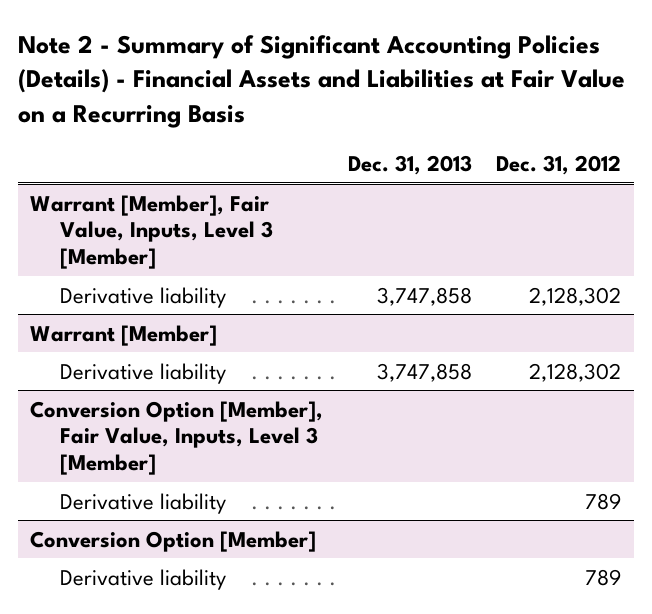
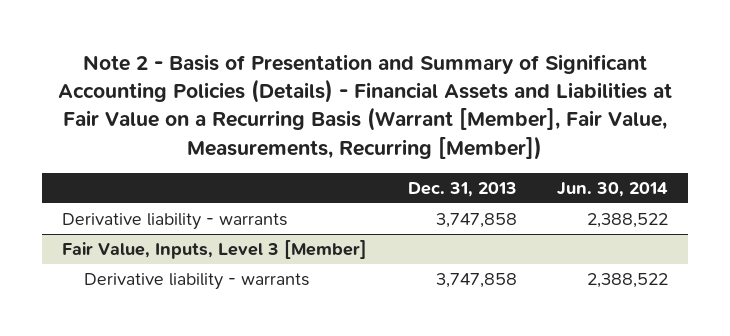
[18,34,626,128] Note 2 - Summary of Significant Accounting Policies (Details) - Financial Assets and Liabilities at Fair Value on a Recurring Basis -> [58,54,673,160] Note 2 - Basis of Presentation and Summary of Significant Accounting Policies (Details) - Financial Assets and Liabilities at Fair Value on a Recurring Basis (Warrant [Member], Fair Value, Measurements, Recurring [Member])
[496,154,622,175] Dec. 31, 2012 -> none
none -> [556,181,668,197] Jun. 30, 2014
[30,324,218,346] Warrant [Member] -> none
[60,362,227,384] Derivative liability -> none
[30,400,324,476] Conversion Option [Member], Fair Value, Inputs, Level 3 [Member] -> none
[60,492,227,514] Derivative liability -> none
[30,530,317,552] Conversion Option [Member] -> none
[60,568,227,590] Derivative liability -> none
none -> [62,213,288,231] Derivative liability - warrants
[30,194,274,270] Warrant [Member], Fair Value, Inputs, Level 3 [Member] -> [62,240,368,260] Fair Value, Inputs, Level 3 [Member]
[60,286,227,308] Derivative liability -> [83,273,309,291] Derivative liability - warrants

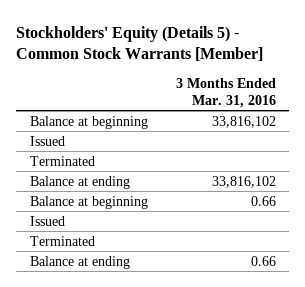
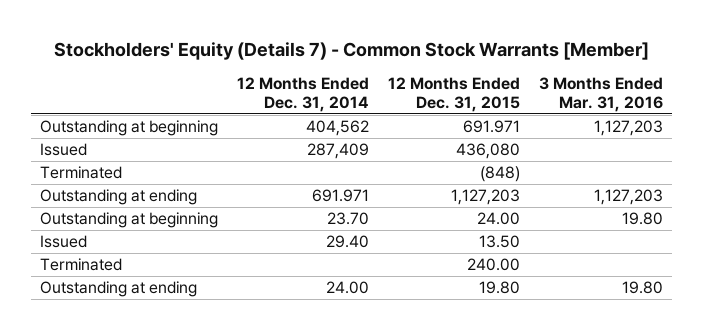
[15,25,263,62] Stockholders' Equity (Details 5) - Common Stock Warrants [Member] -> [53,41,649,60] Stockholders' Equity (Details 7) - Common Stock Warrants [Member]
none -> [237,76,370,112] 12 Months Ended Dec. 31, 2014
none -> [388,76,521,112] 12 Months Ended Dec. 31, 2015
[29,115,148,129] Balance at beginning -> [40,120,219,137] Outstanding at beginning
[211,115,276,128] 33,816,102 -> [593,120,663,137] 1,127,203
[29,175,130,189] Balance at ending -> [40,189,198,206] Outstanding at ending
[211,175,276,188] 33,816,102 -> [593,189,663,206] 1,127,203
[29,195,148,209] Balance at beginning -> [40,212,219,229] Outstanding at beginning
[250,195,276,206] 0.66 -> [621,212,663,226] 19.80
[29,255,130,269] Balance at ending -> [40,281,198,298] Outstanding at ending
[250,255,276,266] 0.66 -> [621,281,663,295] 19.80

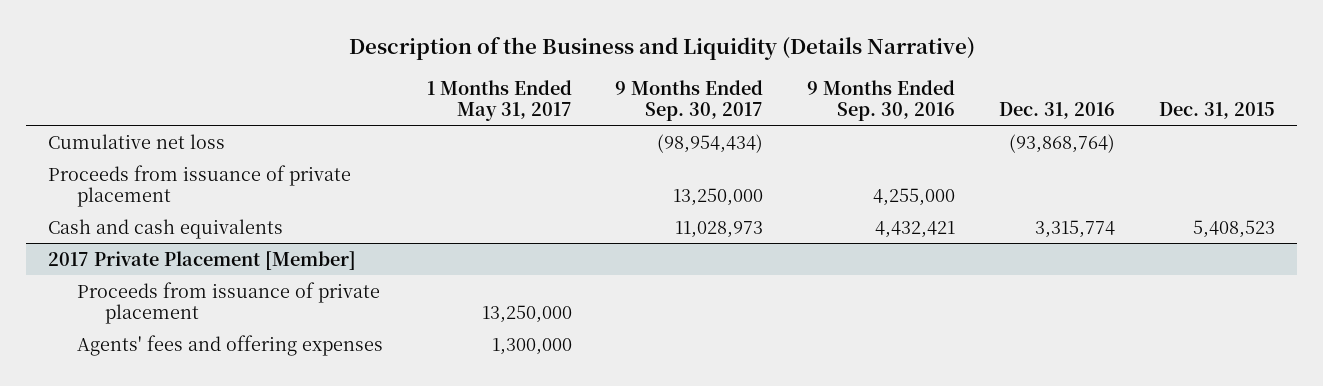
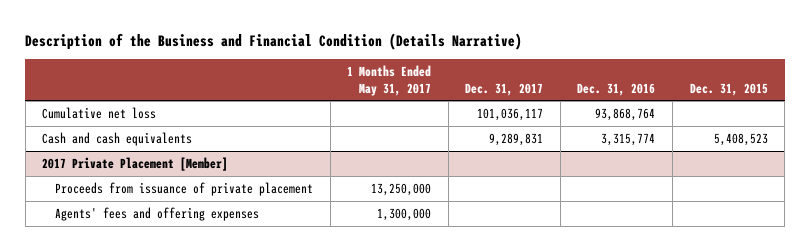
[348,37,975,61] Description of the Business and Liquidity (Details Narrative) -> [25,32,523,50] Description of the Business and Financial Condition (Details Narrative)
[615,79,764,121] 9 Months Ended Sep. 30, 2017 -> none
[807,79,956,121] 9 Months Ended Sep. 30, 2016 -> none
none -> [465,82,544,96] Dec. 31, 2017
[48,164,352,207] Proceeds from issuance of private placement -> none
[1009,133,1116,153] (93,868,764) -> [595,107,656,121] 93,868,764

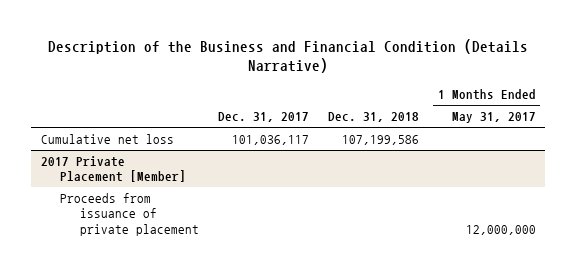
[577,82,656,96] Dec. 31, 2016 -> none
[689,82,768,96] Dec. 31, 2015 -> none
none -> [327,112,419,123] Dec. 31, 2018
[42,131,193,146] Cash and cash equivalents -> none
[55,206,260,221] Agents' fees and offering expenses -> none
[371,182,432,196] 13,250,000 -> [465,224,536,235] 12,000,000

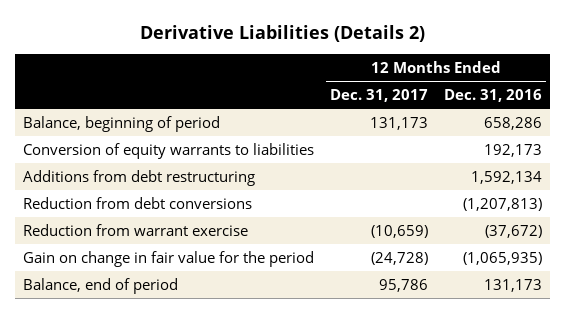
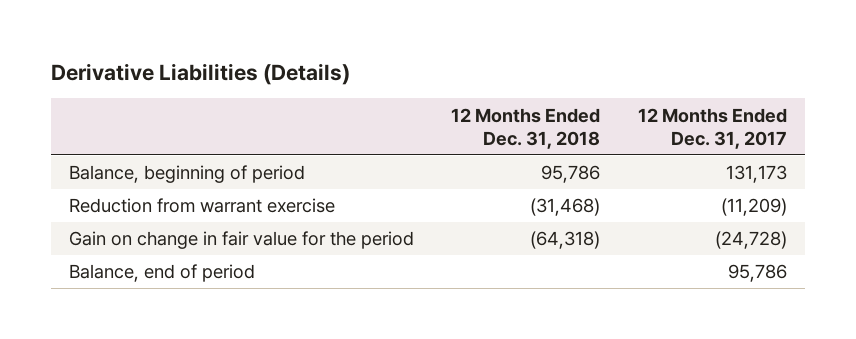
[139,25,425,43] Derivative Liabilities (Details 2) -> [50,62,350,85] Derivative Liabilities (Details)
[444,89,543,103] Dec. 31, 2016 -> none
none -> [451,107,601,149] 12 Months Ended Dec. 31, 2018
[23,142,315,159] Conversion of equity warrants to liabilities -> none
[23,169,256,186] Additions from debt restructuring -> none
[23,196,253,209] Reduction from debt conversions -> none
[371,224,429,238] (10,659) -> [720,198,787,217] (11,209)

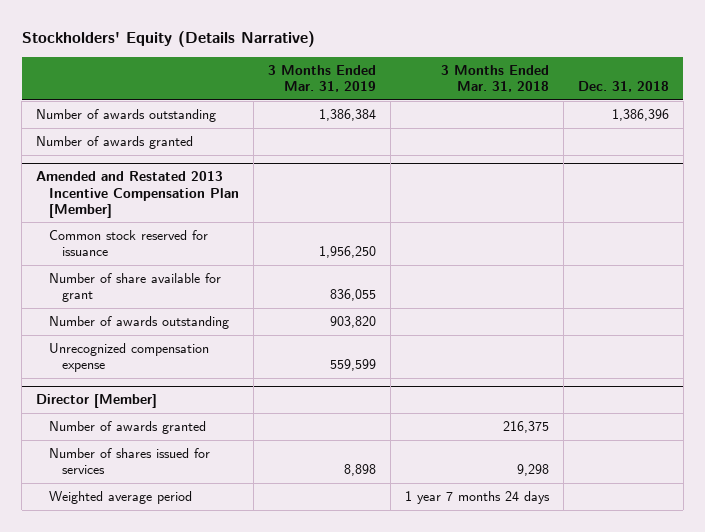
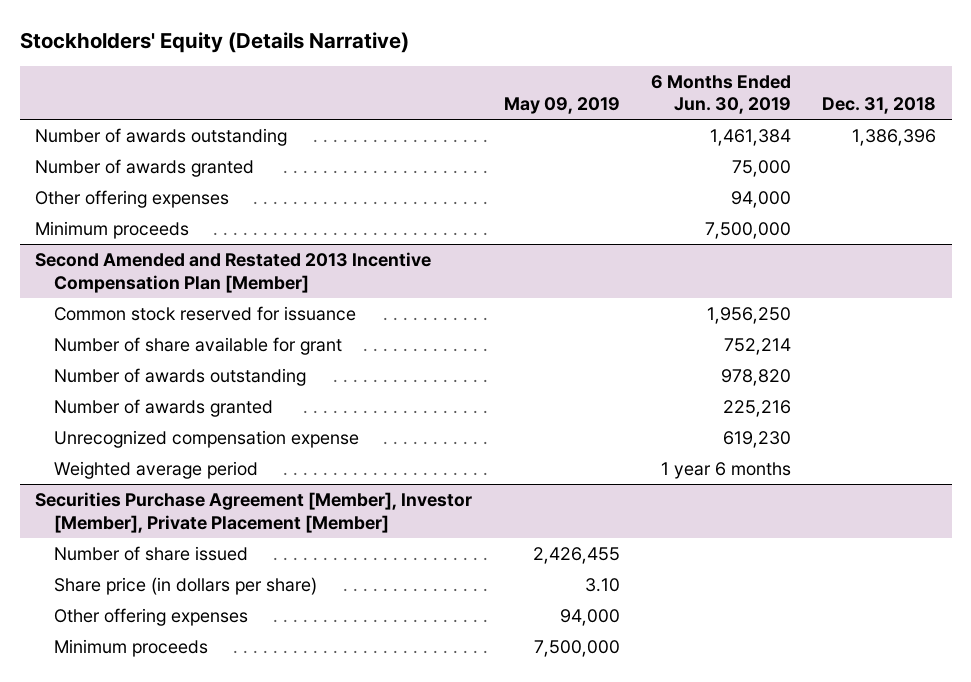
[267,64,376,92] 3 Months Ended Mar. 31, 2019 -> none
[440,64,549,92] 3 Months Ended Mar. 31, 2018 -> none
none -> [503,97,620,115] May 09, 2019
none -> [650,74,791,115] 6 Months Ended Jun. 30, 2019
none -> [35,189,230,208] Other offering expenses
none -> [35,220,190,239] Minimum proceeds
[36,171,240,218] Amended and Restated 2013 Incentive Compensation Plan [Member] -> [35,251,432,293] Second Amended and Restated 2013 Incentive Compensation Plan [Member]
none -> [53,398,273,417] Number of awards granted
[36,394,158,409] Director [Member] -> none
[49,421,207,435] Number of awards granted -> none
[49,448,211,475] Number of shares issued for services -> none
[49,491,193,505] Weighted average period -> none
none -> [53,460,258,479] Weighted average period
none -> [35,491,473,533] Securities Purchase Agreement [Member], Investor [Member], Private Placement [Member]
none -> [53,545,248,561] Number of share issued
none -> [53,576,317,595] Share price (in dollars per share)
none -> [53,607,248,626] Other offering expenses
none -> [53,638,208,657] Minimum proceeds

